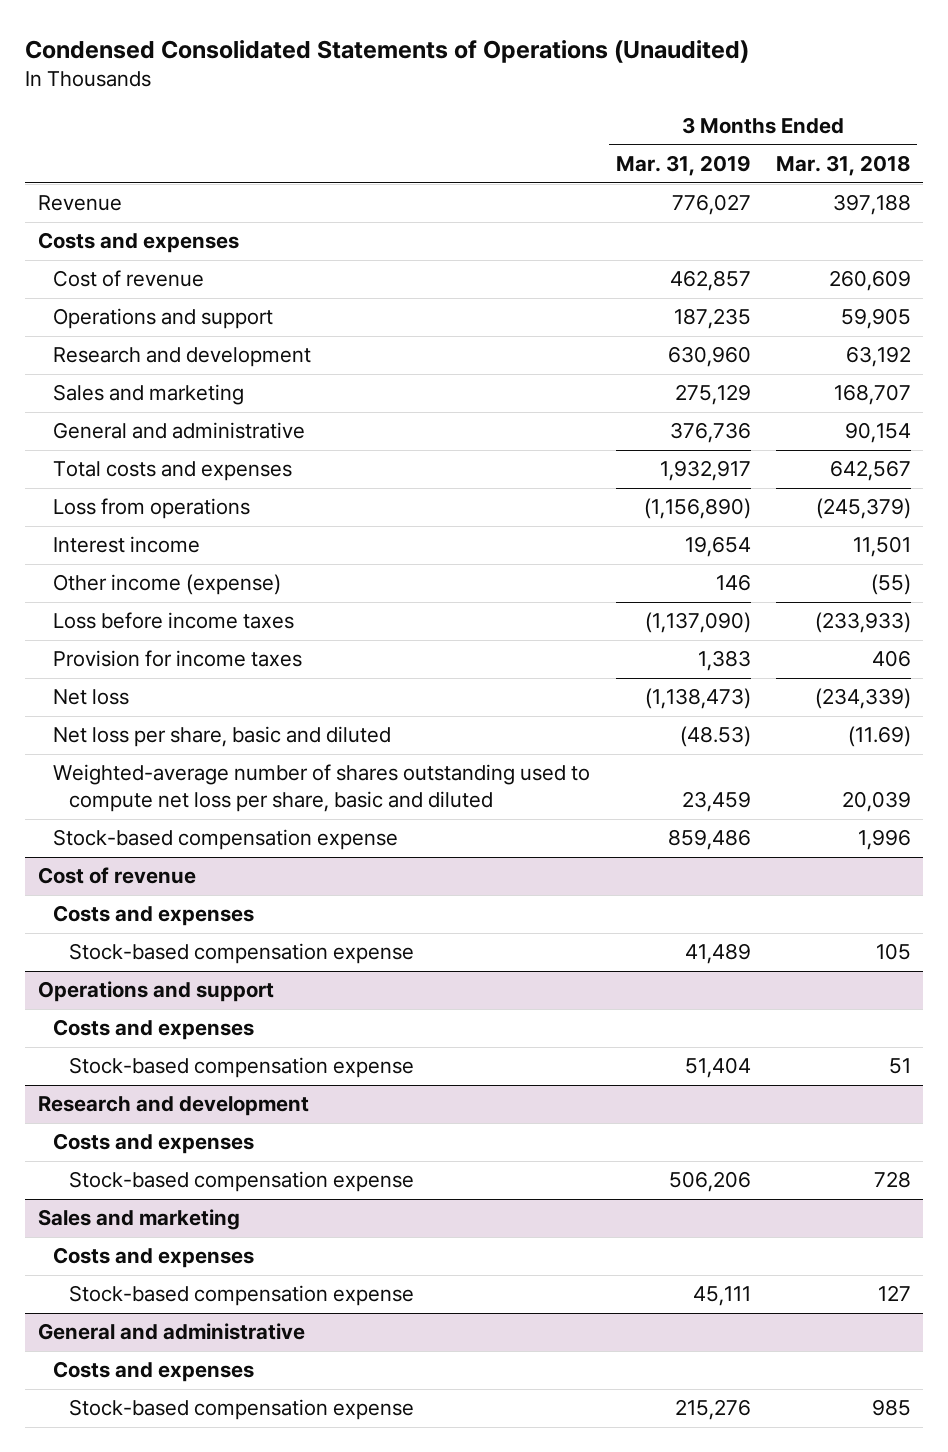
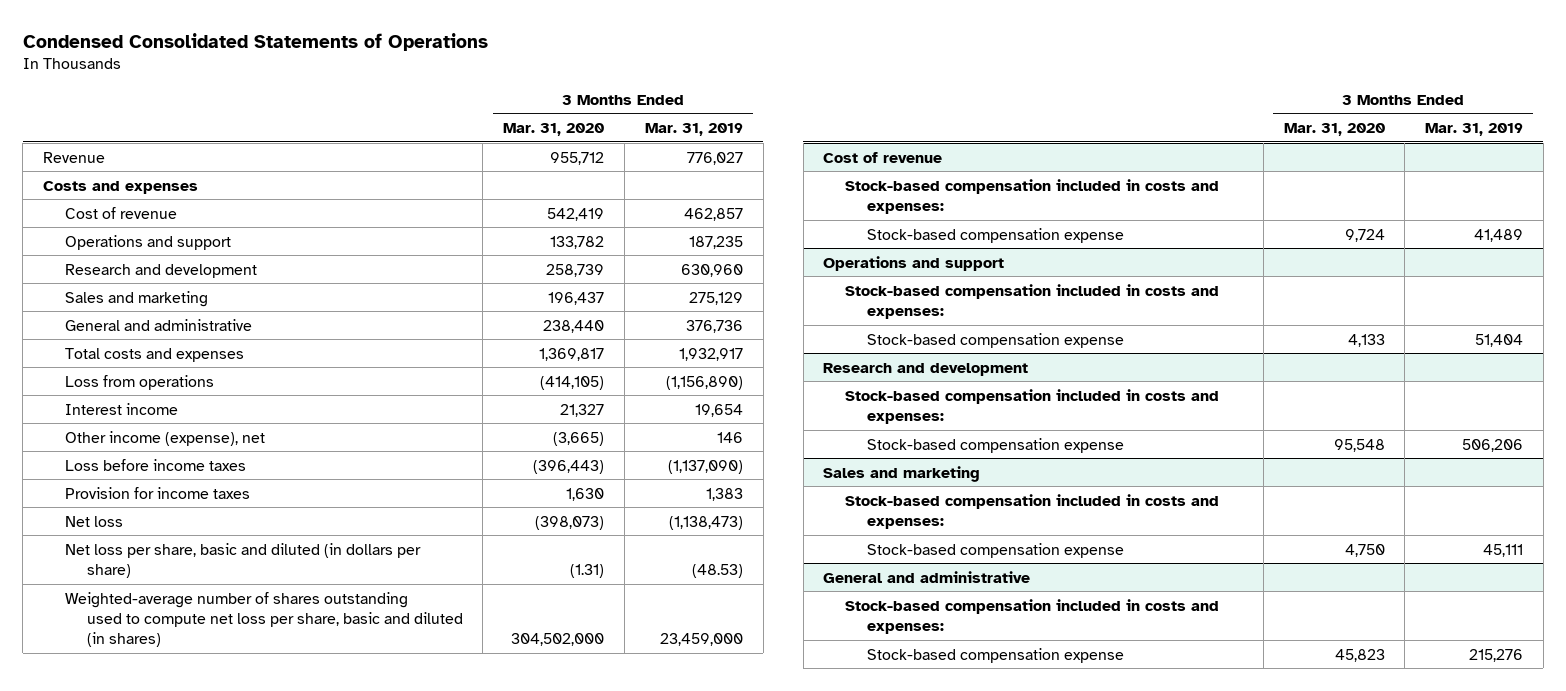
[25,39,750,63] Condensed Consolidated Statements of Operations (Unaudited) -> [22,32,488,51] Condensed Consolidated Statements of Operations
[775,154,911,176] Mar. 31, 2018 -> none
none -> [503,122,605,136] Mar. 31, 2020
[53,574,282,596] Other income (expense) -> [64,430,265,446] Other income (expense), net
[53,829,399,851] Stock-based compensation expense -> none
[53,726,392,748] Net loss per share, basic and diluted -> [64,542,421,578] Net loss per share, basic and diluted (in dollars per share)
[53,764,591,813] Weighted-average number of shares outstanding used to compute net loss per share, basic and diluted -> [64,591,463,648] Weighted-average number of shares outstanding used to compute net loss per share, basic and diluted (in shares)
[681,791,751,813] 23,459 -> [659,633,743,647] 23,459,000
[53,905,255,927] Costs and expenses -> none
none -> [845,178,1220,214] Stock-based compensation included in costs and expenses:
[53,1019,255,1041] Costs and expenses -> none
none -> [845,283,1220,319] Stock-based compensation included in costs and expenses:
[53,1133,255,1155] Costs and expenses -> none
none -> [845,388,1220,424] Stock-based compensation included in costs and expenses:
[53,1247,255,1269] Costs and expenses -> none
none -> [845,493,1220,529] Stock-based compensation included in costs and expenses:
[53,1361,255,1383] Costs and expenses -> none
none -> [845,598,1220,634] Stock-based compensation included in costs and expenses:

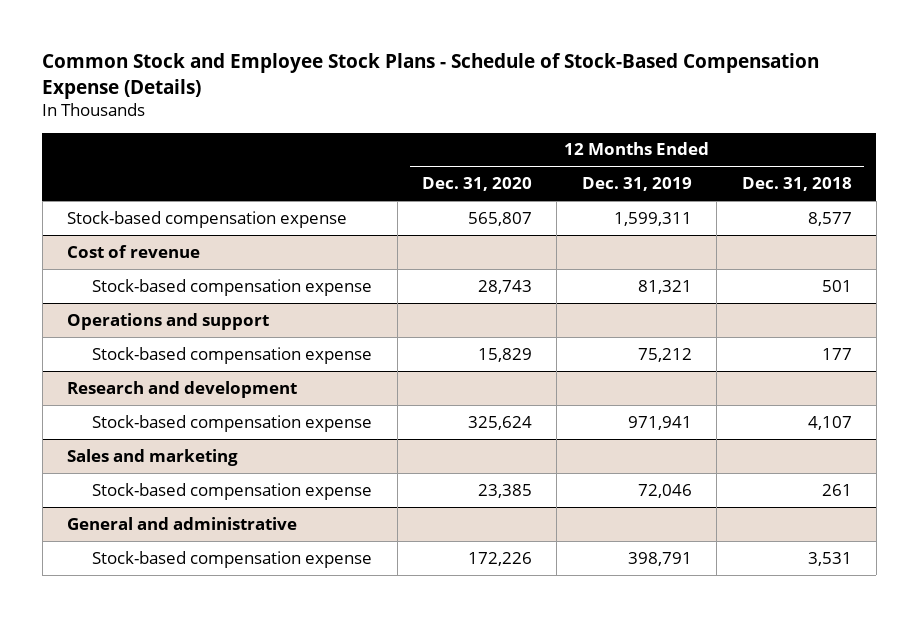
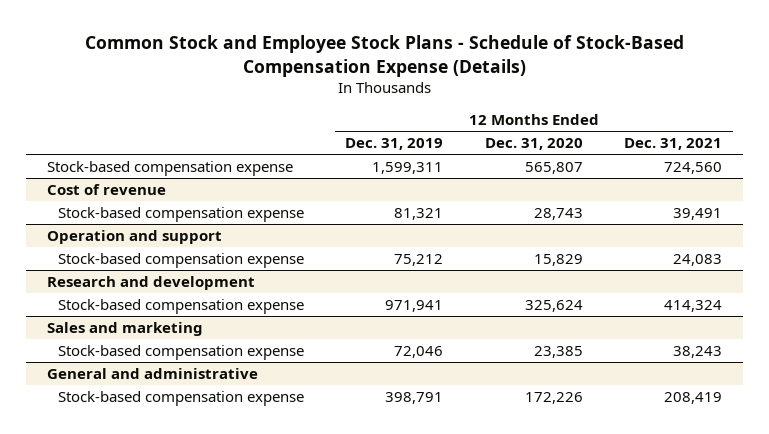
[741,177,852,192] Dec. 31, 2018 -> none
none -> [624,138,723,151] Dec. 31, 2021
[66,312,269,330] Operations and support -> [46,230,222,245] Operation and support

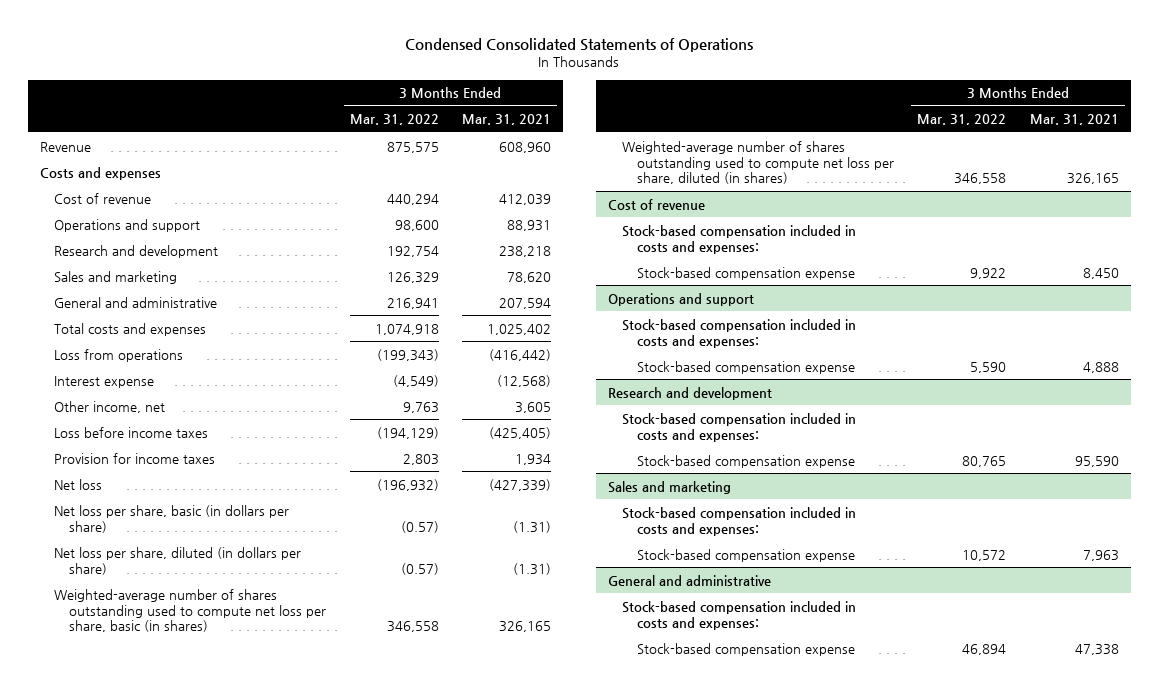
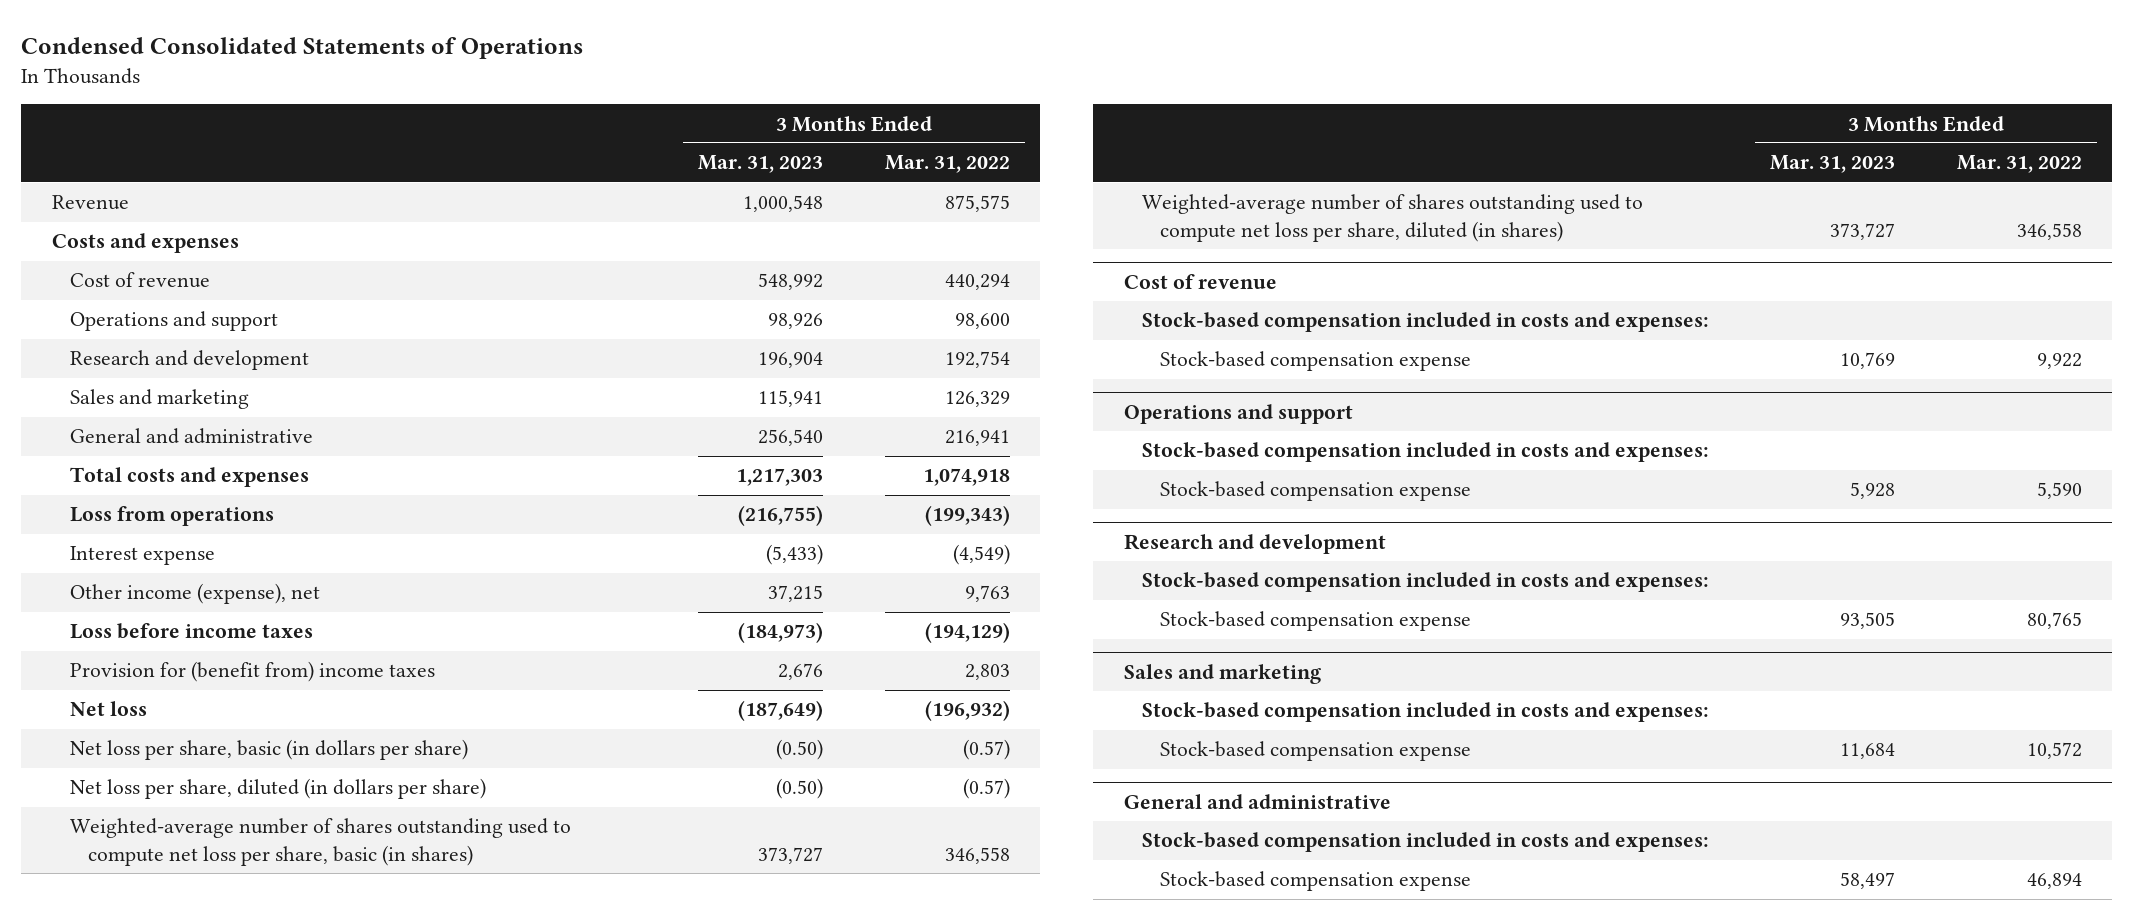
[462,114,552,126] Mar. 31, 2021 -> none
none -> [698,155,824,174] Mar. 31, 2023
[54,400,166,413] Other income, net -> [70,583,321,605] Other income (expense), net
[54,452,216,464] Provision for income taxes -> [70,661,436,683] Provision for (benefit from) income taxes

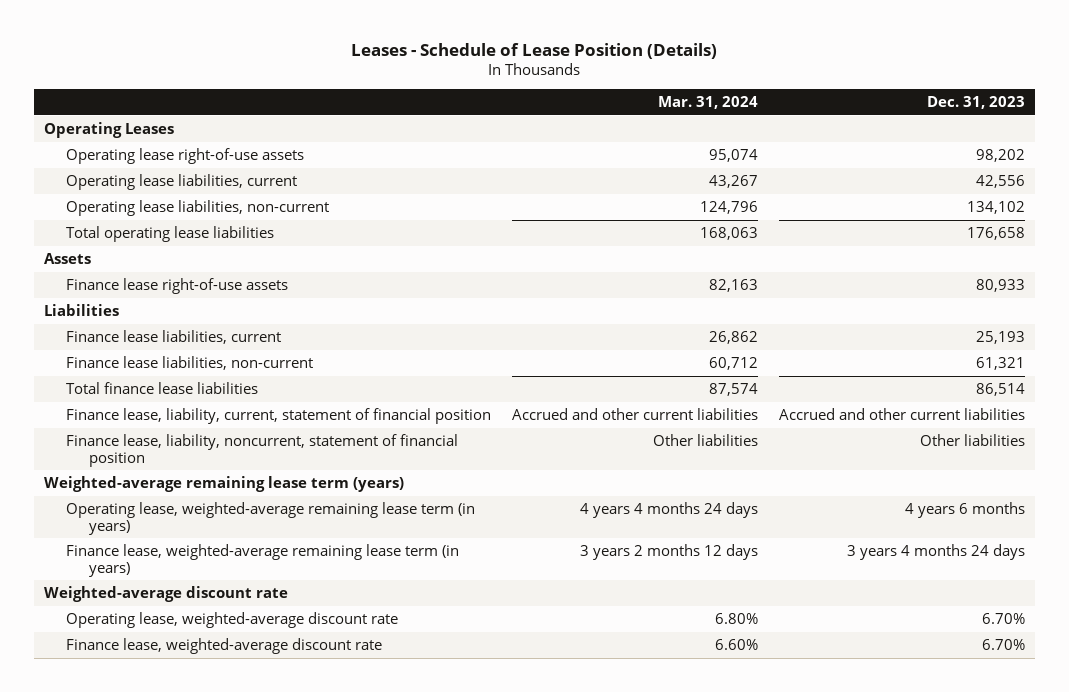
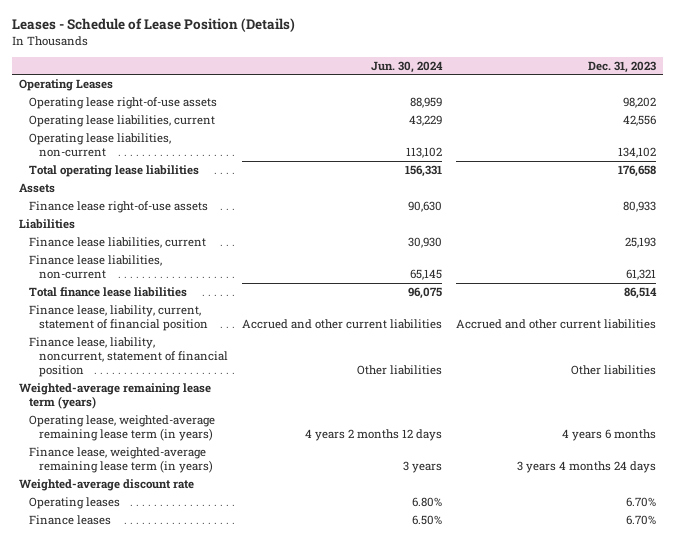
[658,96,759,110] Mar. 31, 2024 -> none
none -> [370,60,443,73] Jun. 30, 2024
[66,611,399,628] Operating lease, weighted-average discount rate -> [28,497,120,510] Operating leases
[66,637,383,654] Finance lease, weighted-average discount rate -> [28,515,111,526] Finance leases

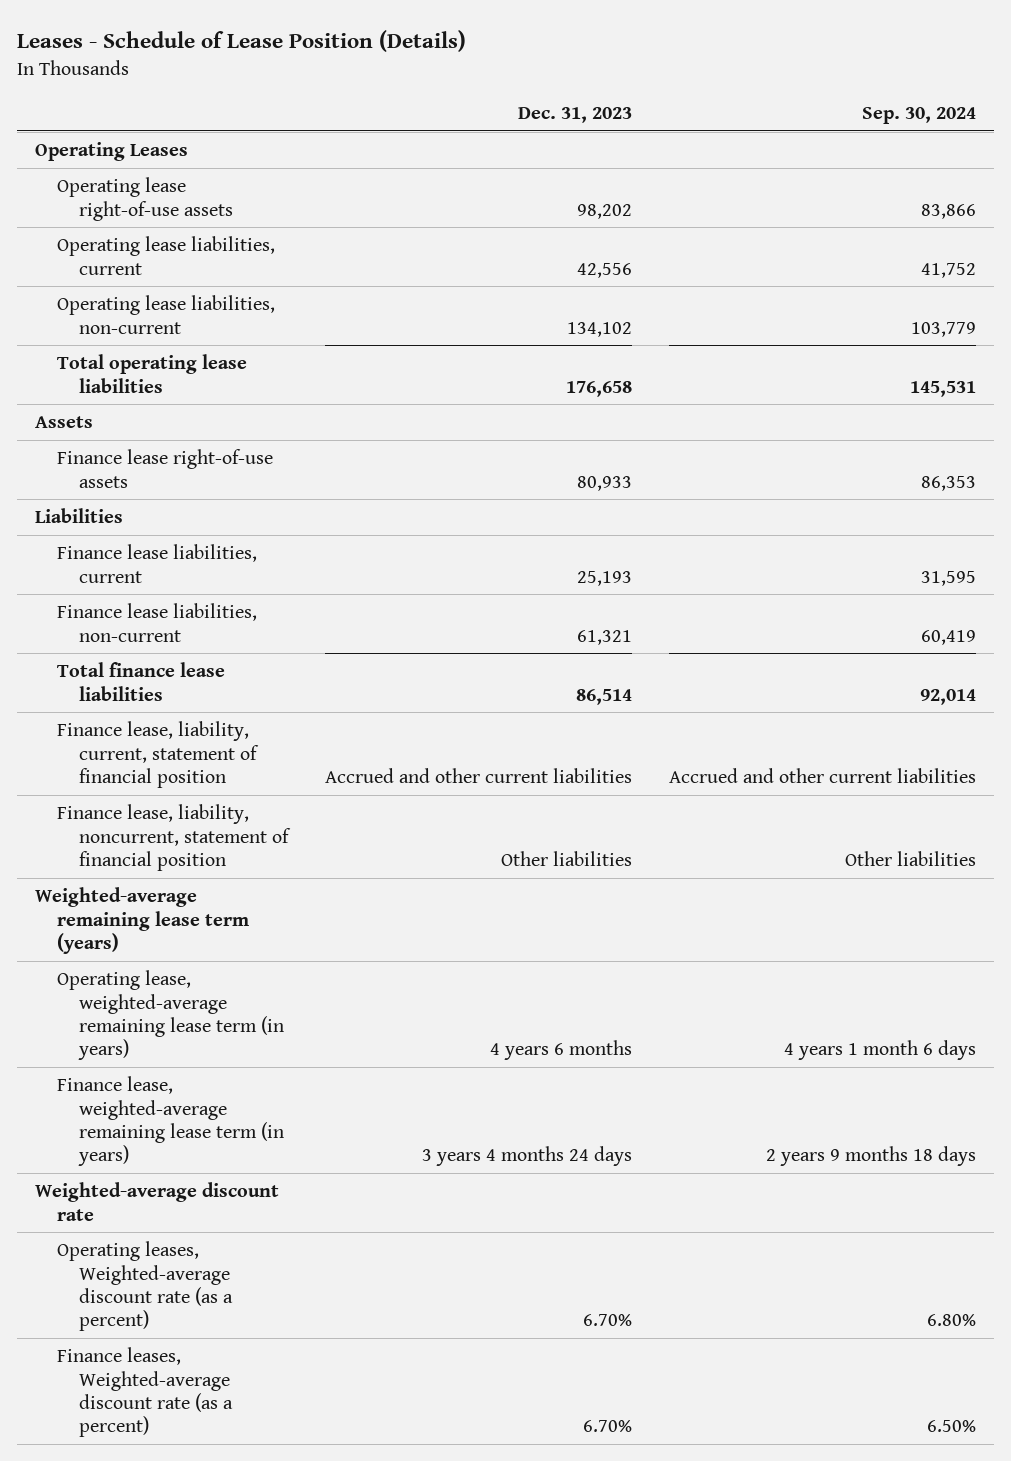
[370,60,443,73] Jun. 30, 2024 -> none
none -> [861,107,976,125] Sep. 30, 2024
[28,497,120,510] Operating leases -> [56,1241,233,1332] Operating leases, Weighted-average discount rate (as a percent)
[28,515,111,526] Finance leases -> [56,1347,233,1438] Finance leases, Weighted-average discount rate (as a percent)

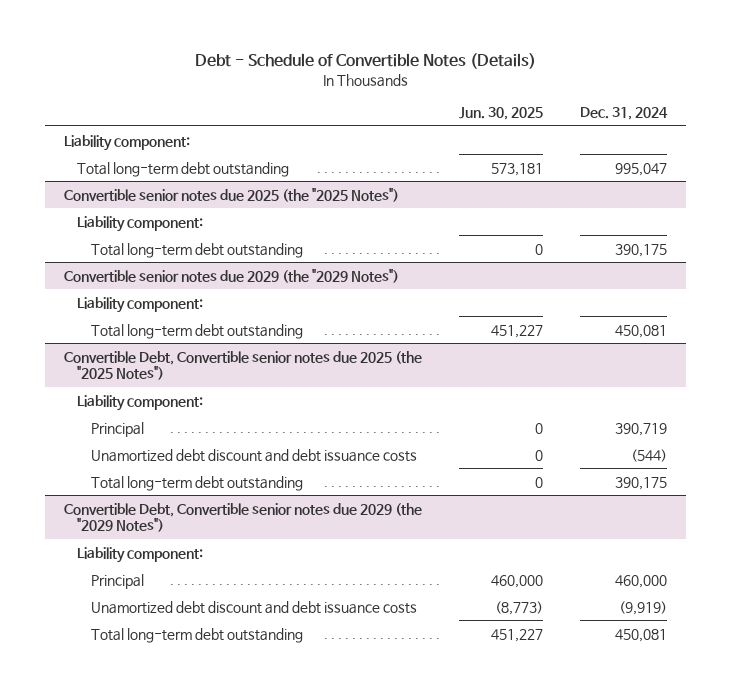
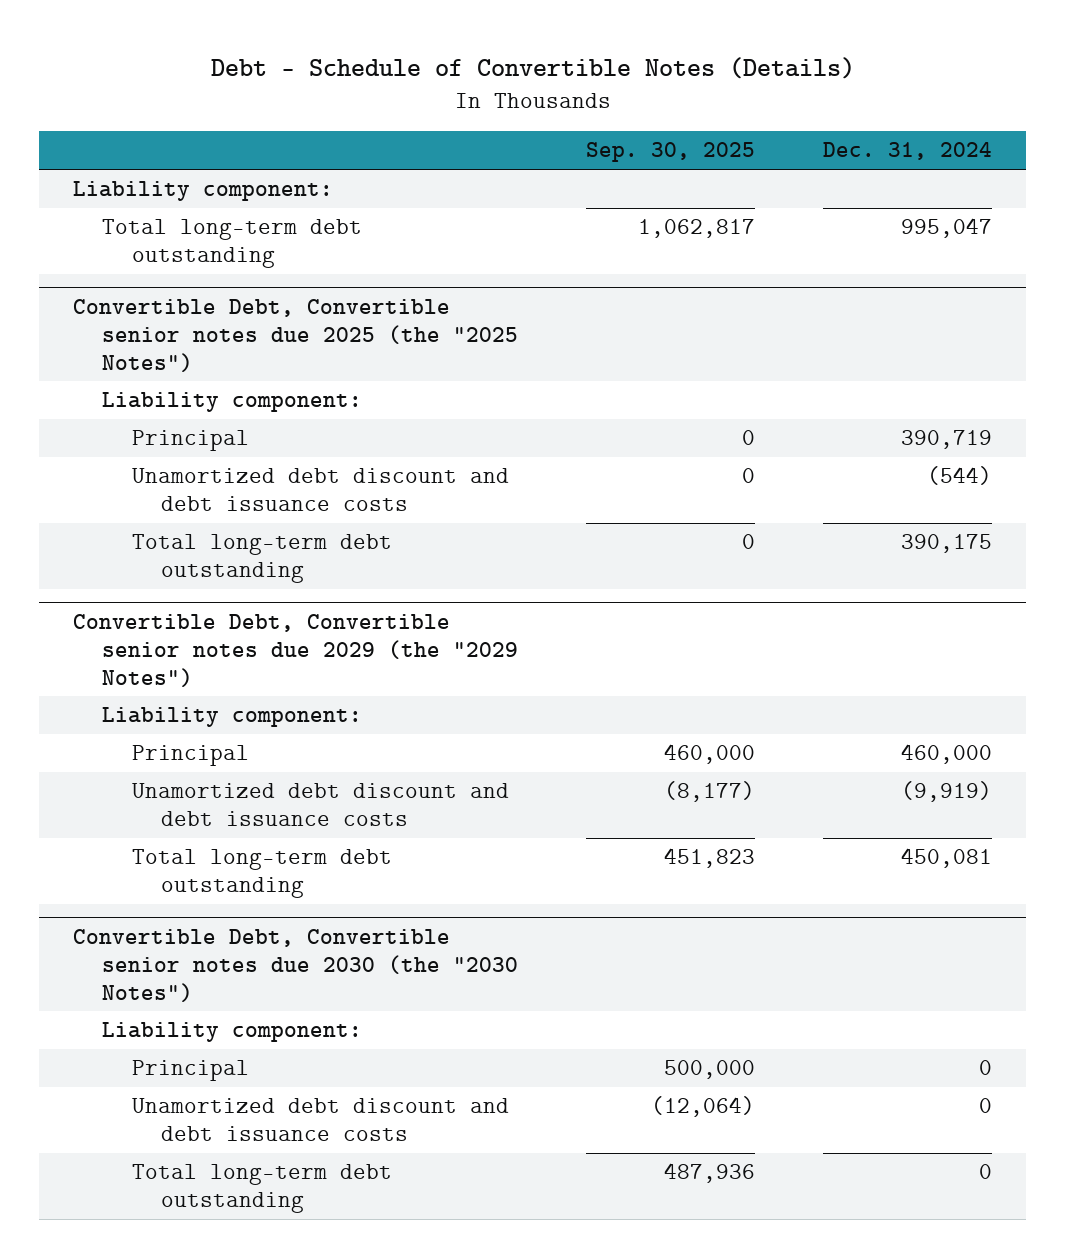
[459,106,544,120] Jun. 30, 2025 -> none
none -> [586,142,756,163] Sep. 30, 2025
[63,187,399,202] Convertible senior notes due 2025 (the "2025 Notes") -> none
[77,215,204,232] Liability component: -> none
[90,242,303,258] Total long-term debt outstanding -> none
[63,268,399,283] Convertible senior notes due 2029 (the "2029 Notes") -> none
[77,296,204,313] Liability component: -> none
[90,323,303,339] Total long-term debt outstanding -> none
none -> [73,929,519,1002] Convertible Debt, Convertible senior notes due 2030 (the "2030 Notes")
none -> [102,1022,363,1043] Liability component:
none -> [131,1060,249,1082] Principal
none -> [131,1098,509,1141] Unamortized debt discount and debt issuance costs
none -> [131,1164,392,1213] Total long-term debt outstanding

